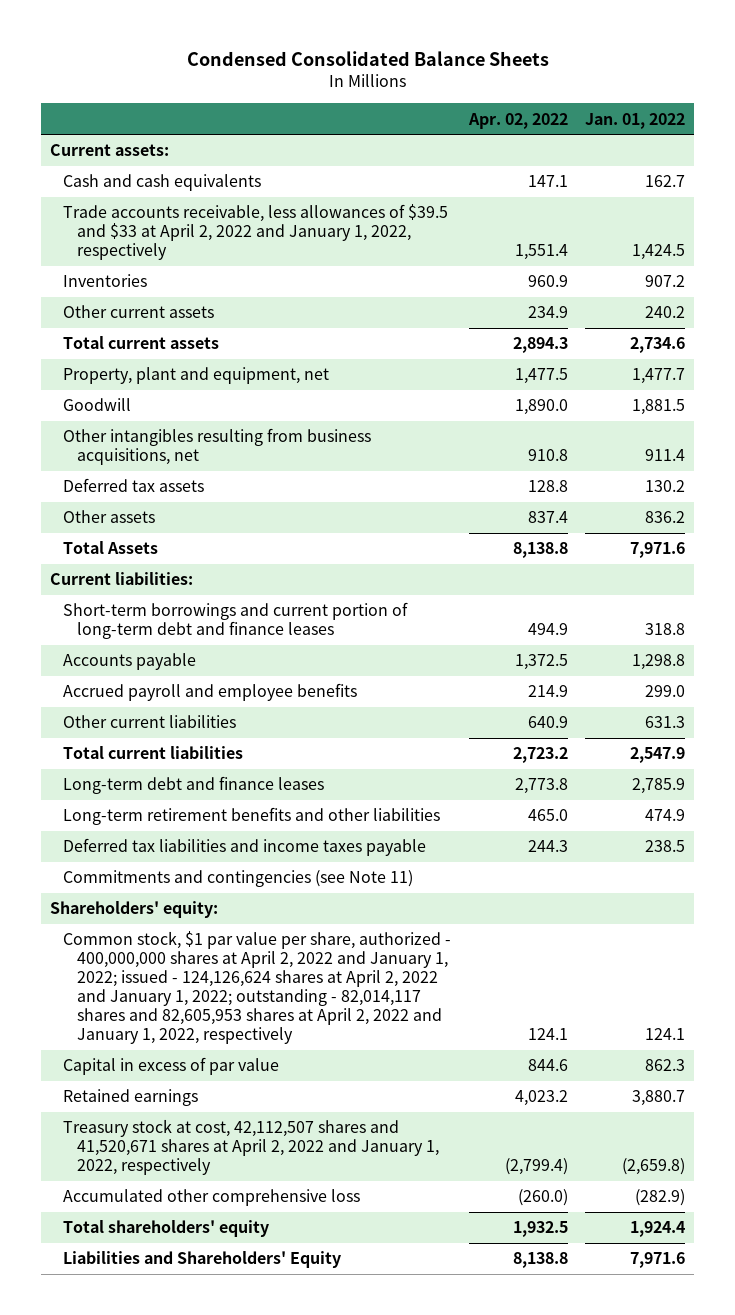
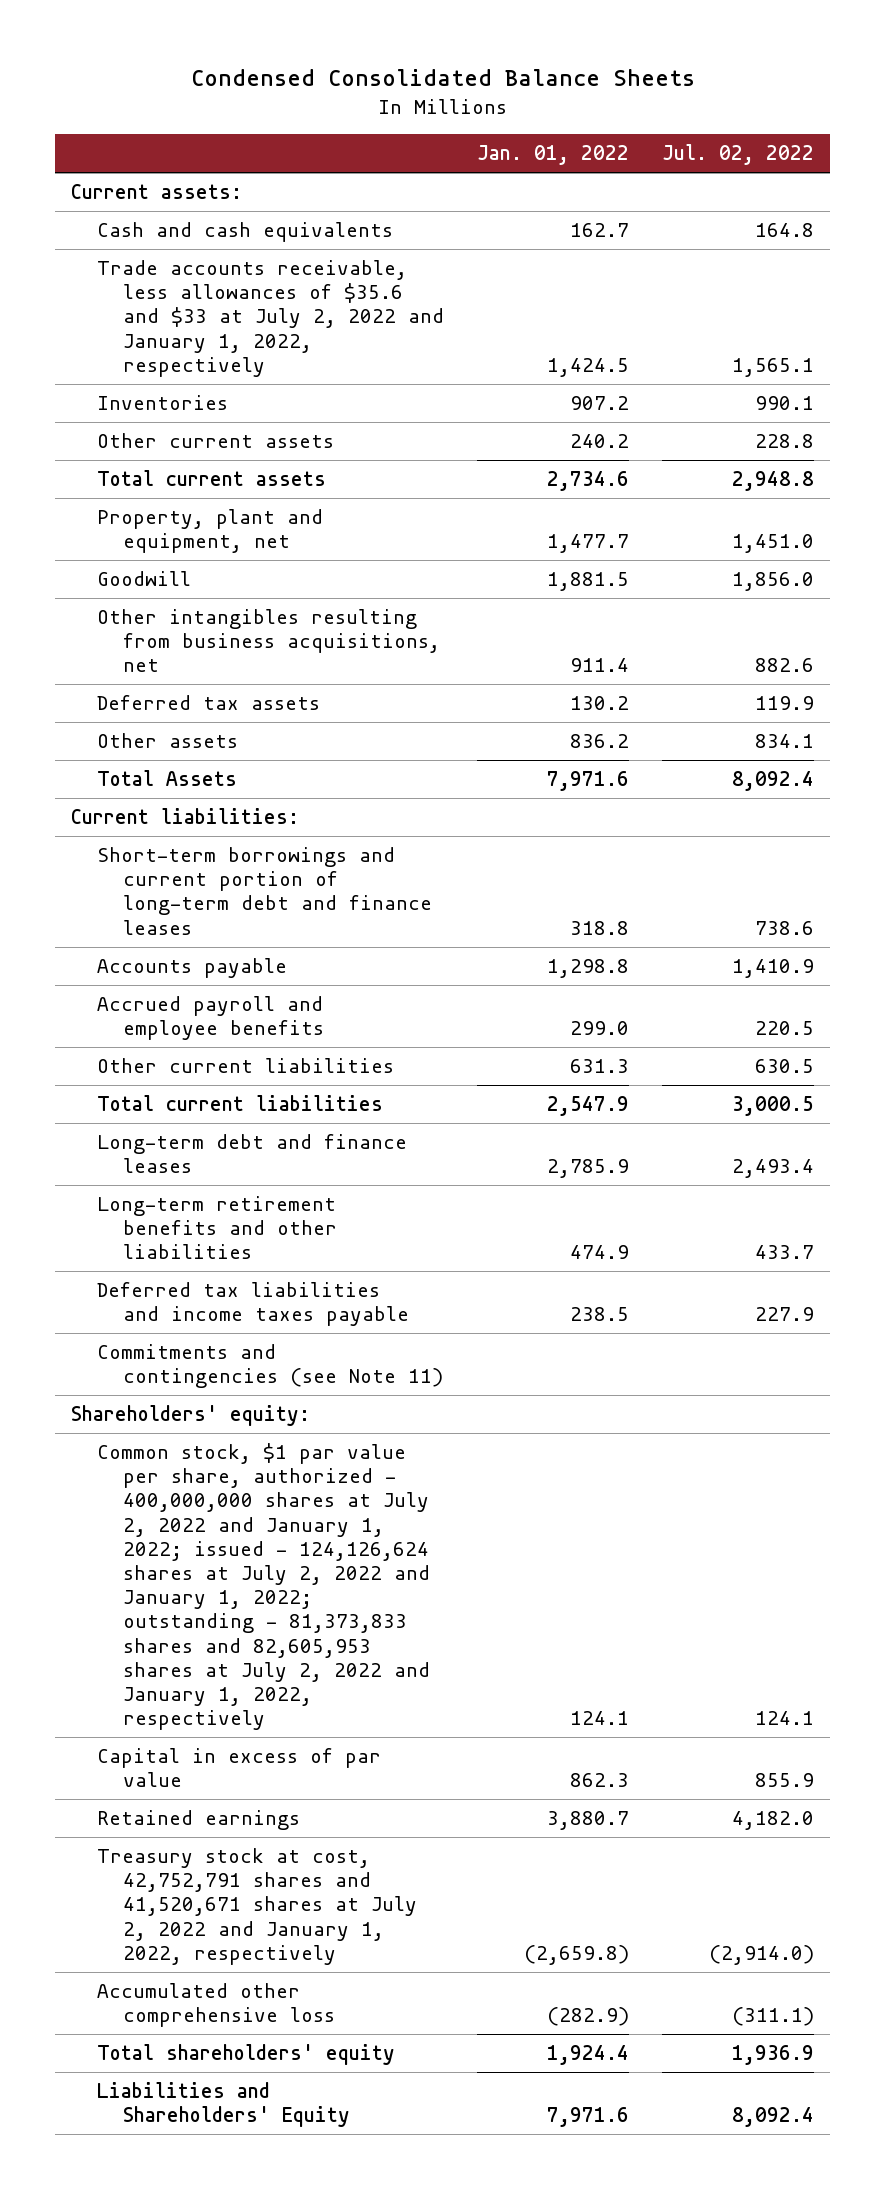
[467,112,568,129] Apr. 02, 2022 -> none
none -> [661,144,814,166] Jul. 02, 2022
[63,204,449,261] Trade accounts receivable, less allowances of $39.5 and $33 at April 2, 2022 and January 1, 2022, respectively -> [97,259,445,377] Trade accounts receivable, less allowances of $35.6 and $33 at July 2, 2022 and January 1, 2022, respectively
[63,931,452,1045] Common stock, $1 par value per share, authorized - 400,000,000 shares at April 2, 2022 and January 1, 2022; issued - 124,126,624 shares at April 2, 2022 and January 1, 2022; outstanding - 82,014,117 shares and 82,605,953 shares at April 2, 2022 and January 1, 2022, respectively -> [97,1442,431,1731] Common stock, $1 par value per share, authorized - 400,000,000 shares at July 2, 2022 and January 1, 2022; issued - 124,126,624 shares at July 2, 2022 and January 1, 2022; outstanding - 81,373,833 shares and 82,605,953 shares at July 2, 2022 and January 1, 2022, respectively
[63,1119,439,1176] Treasury stock at cost, 42,112,507 shares and 41,520,671 shares at April 2, 2022 and January 1, 2022, respectively -> [97,1847,418,1965] Treasury stock at cost, 42,752,791 shares and 41,520,671 shares at July 2, 2022 and January 1, 2022, respectively

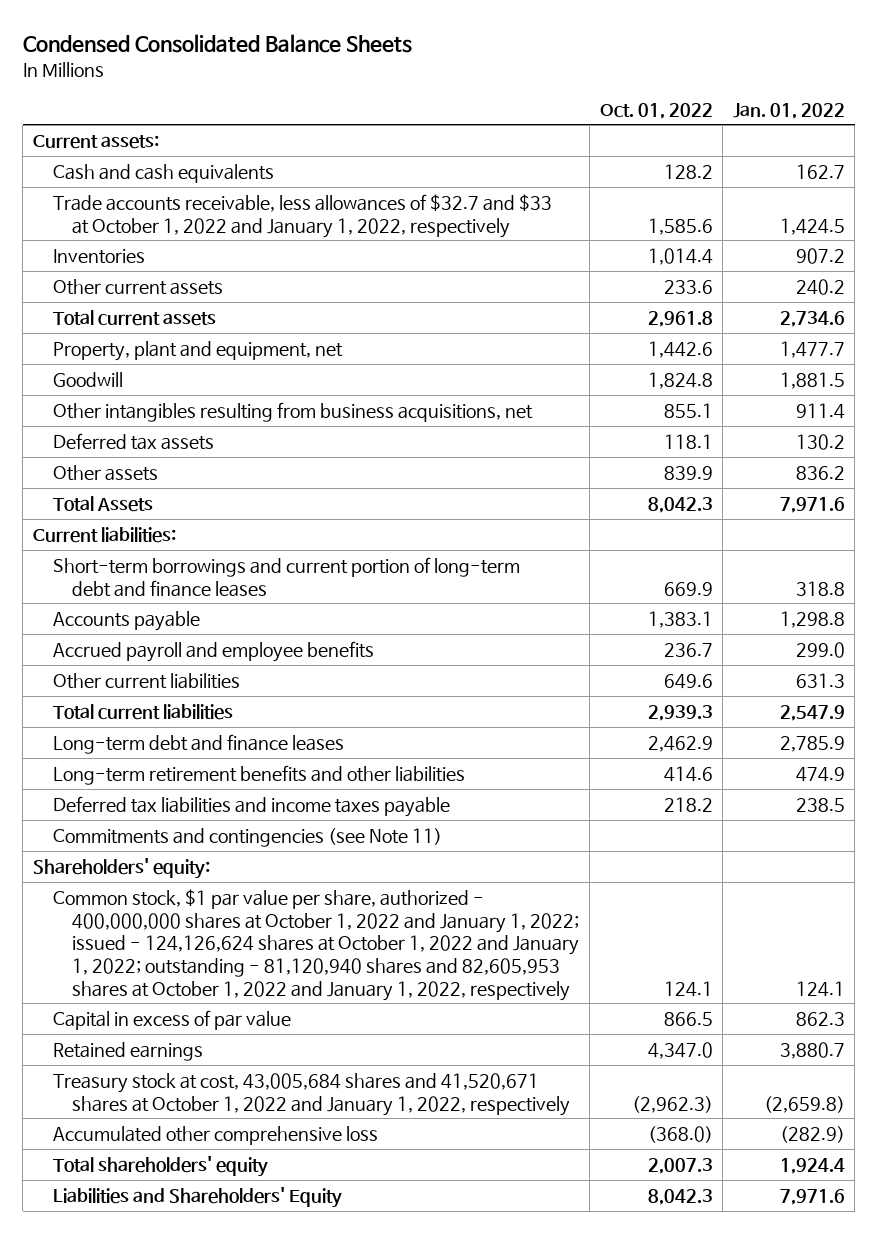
[661,144,814,166] Jul. 02, 2022 -> none
none -> [599,102,713,119] Oct. 01, 2022
[97,259,445,377] Trade accounts receivable, less allowances of $35.6 and $33 at July 2, 2022 and January 1, 2022, respectively -> [52,193,552,238] Trade accounts receivable, less allowances of $32.7 and $33 at October 1, 2022 and January 1, 2022, respectively
[97,1442,431,1731] Common stock, $1 par value per share, authorized - 400,000,000 shares at July 2, 2022 and January 1, 2022; issued - 124,126,624 shares at July 2, 2022 and January 1, 2022; outstanding - 81,373,833 shares and 82,605,953 shares at July 2, 2022 and January 1, 2022, respectively -> [52,888,580,1001] Common stock, $1 par value per share, authorized - 400,000,000 shares at October 1, 2022 and January 1, 2022; issued - 124,126,624 shares at October 1, 2022 and January 1, 2022; outstanding - 81,120,940 shares and 82,605,953 shares at October 1, 2022 and January 1, 2022, respectively
[97,1847,418,1965] Treasury stock at cost, 42,752,791 shares and 41,520,671 shares at July 2, 2022 and January 1, 2022, respectively -> [52,1072,571,1116] Treasury stock at cost, 43,005,684 shares and 41,520,671 shares at October 1, 2022 and January 1, 2022, respectively

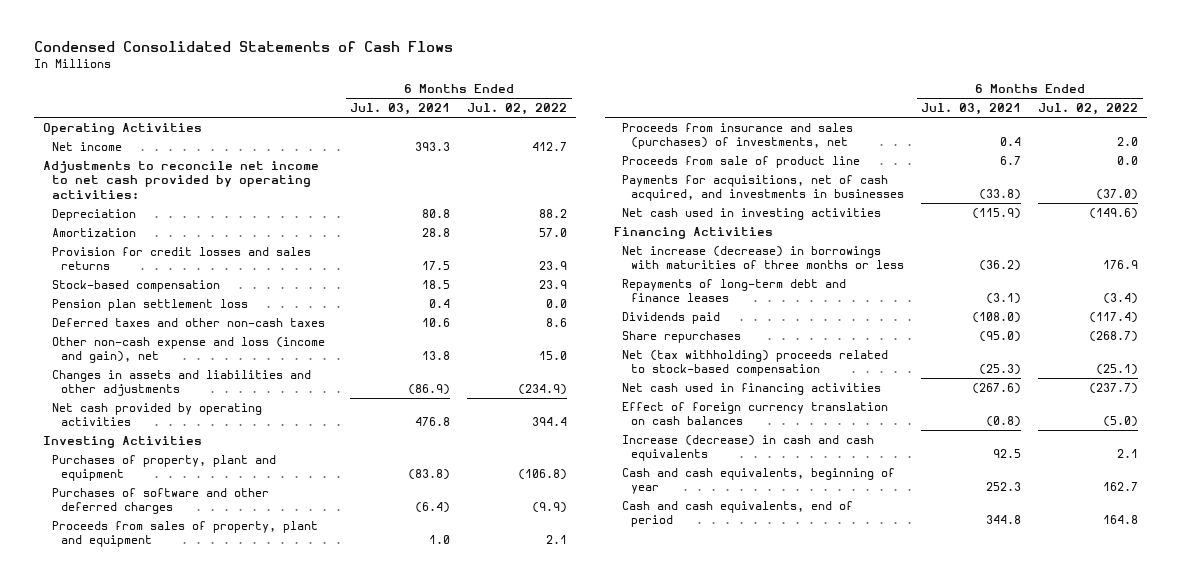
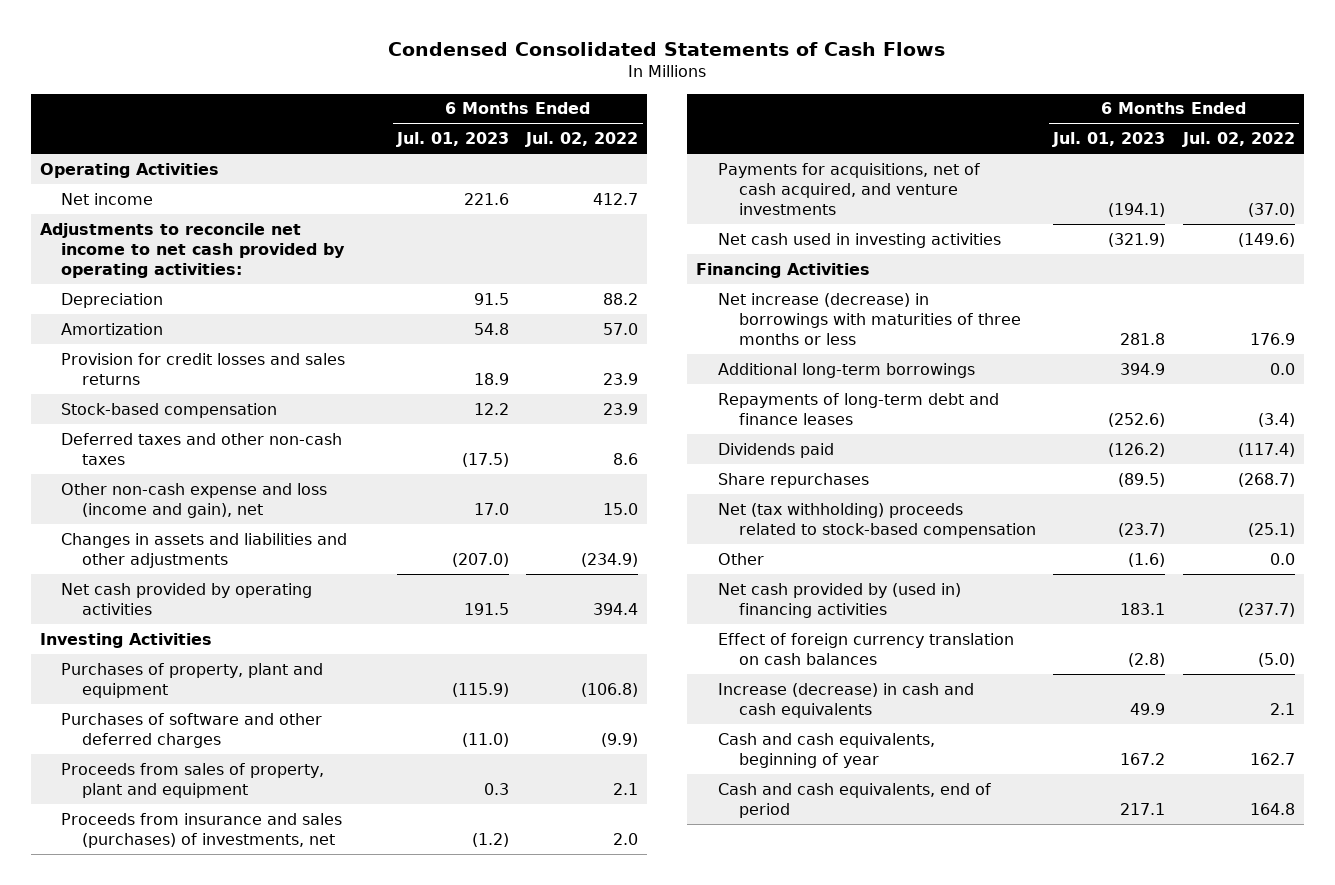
[350,103,451,116] Jul. 03, 2021 -> none
none -> [395,132,509,148] Jul. 01, 2023
[51,298,248,311] Pension plan settlement loss -> none
[622,155,861,168] Proceeds from sale of product line -> none
[622,174,905,202] Payments for acquisitions, net of cash acquired, and investments in businesses -> [717,162,980,216] Payments for acquisitions, net of cash acquired, and venture investments
none -> [717,362,975,378] Additional long-term borrowings
none -> [717,552,764,565] Other
[622,382,882,395] Net cash used in financing activities -> [717,582,961,619] Net cash provided by (used in) financing activities

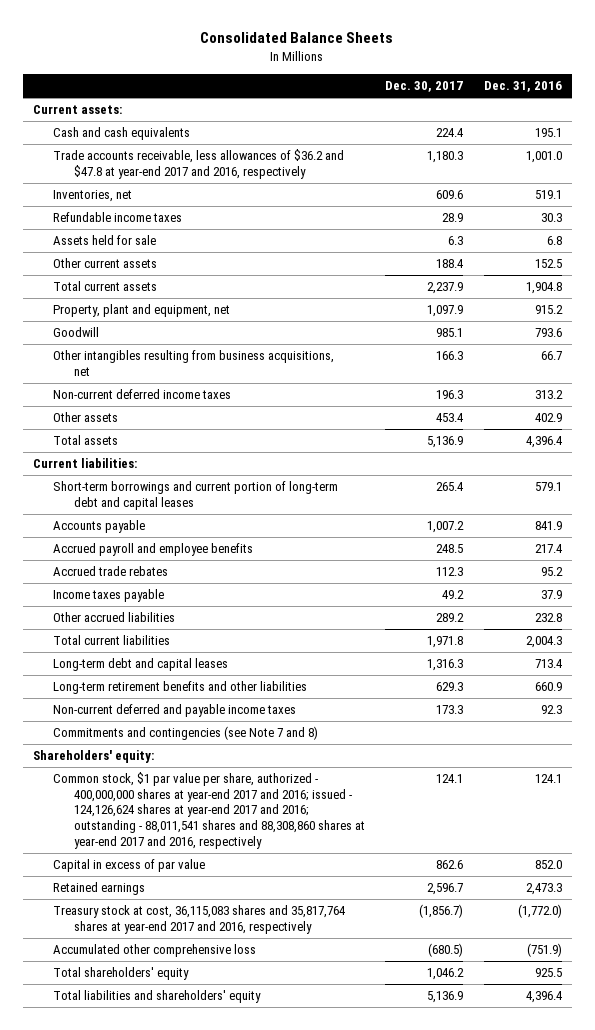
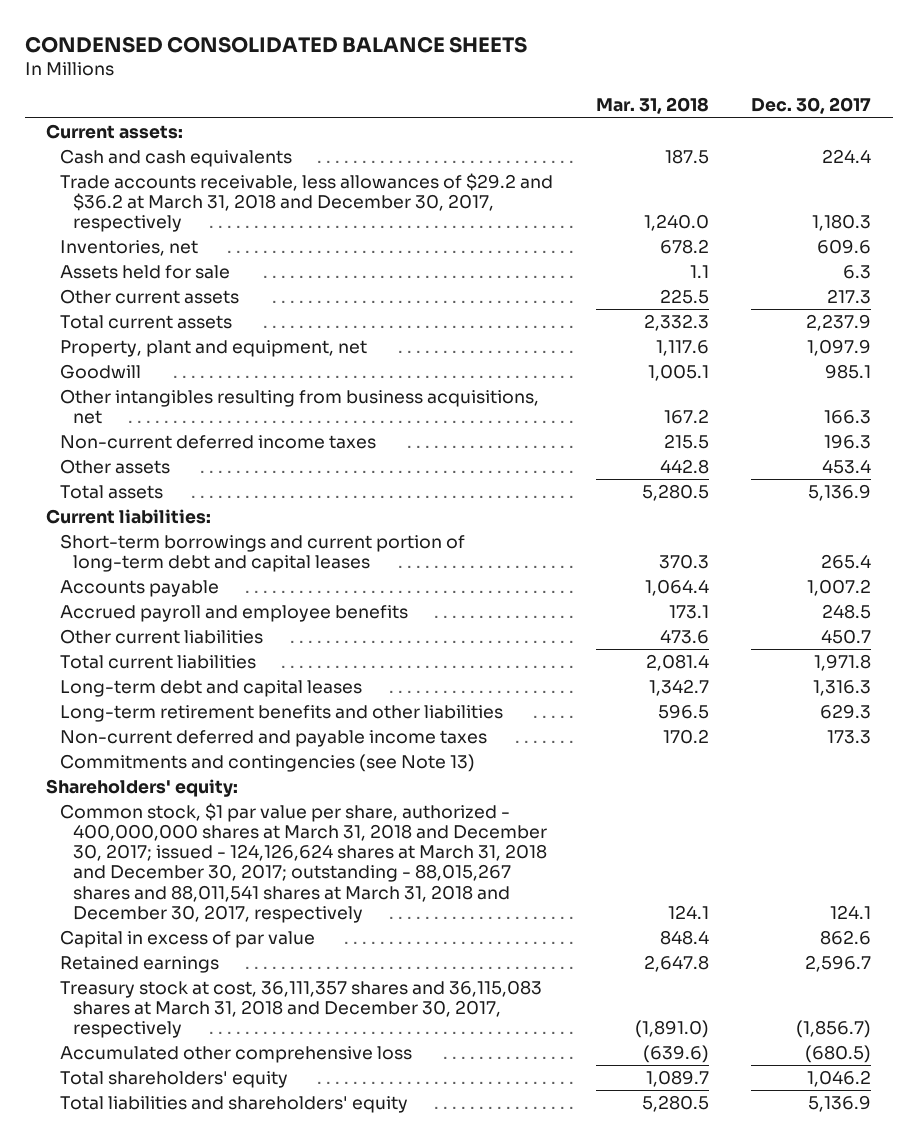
[200,32,394,44] Consolidated Balance Sheets -> [24,35,527,53] CONDENSED CONSOLIDATED BALANCE SHEETS
[483,81,562,93] Dec. 31, 2016 -> none
none -> [595,97,709,115] Mar. 31, 2018
[53,149,345,179] Trade accounts receivable, less allowances of $36.2 and $47.8 at year-end 2017 and 2016, respectively -> [59,172,553,233] Trade accounts receivable, less allowances of $29.2 and $36.2 at March 31, 2018 and December 30, 2017, respectively
[53,212,183,223] Refundable income taxes -> none
[436,259,465,269] 188.4 -> [827,288,872,304] 217.3
[53,566,169,577] Accrued trade rebates -> none
[53,589,165,603] Income taxes payable -> none
[53,612,176,623] Other accrued liabilities -> [59,628,263,644] Other current liabilities
[436,613,465,623] 289.2 -> [821,628,872,644] 450.7
[53,726,319,741] Commitments and contingencies (see Note 7 and 8) -> [59,753,475,772] Commitments and contingencies (see Note 13)
[53,772,365,849] Common stock, $1 par value per share, authorized - 400,000,000 shares at year-end 2017 and 2016; issued - 124,126,624 shares at year-end 2017 and 2016; outstanding - 88,011,541 shares and 88,308,860 shares at year-end 2017 and 2016, respectively -> [59,802,547,923] Common stock, $1 par value per share, authorized - 400,000,000 shares at March 31, 2018 and December 30, 2017; issued - 124,126,624 shares at March 31, 2018 and December 30, 2017; outstanding - 88,015,267 shares and 88,011,541 shares at March 31, 2018 and December 30, 2017, respectively
[53,905,347,934] Treasury stock at cost, 36,115,083 shares and 35,817,764 shares at year-end 2017 and 2016, respectively -> [59,979,542,1039] Treasury stock at cost, 36,111,357 shares and 36,115,083 shares at March 31, 2018 and December 30, 2017, respectively

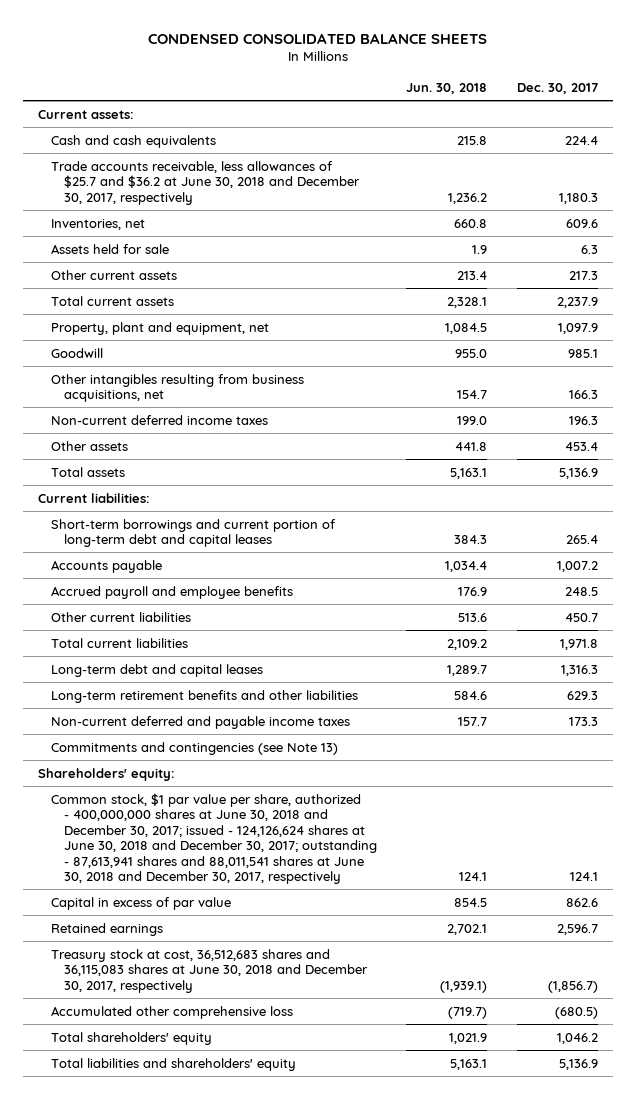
[595,97,709,115] Mar. 31, 2018 -> none
none -> [406,83,488,95] Jun. 30, 2018
[59,172,553,233] Trade accounts receivable, less allowances of $29.2 and $36.2 at March 31, 2018 and December 30, 2017, respectively -> [50,160,360,205] Trade accounts receivable, less allowances of $25.7 and $36.2 at June 30, 2018 and December 30, 2017, respectively
[59,802,547,923] Common stock, $1 par value per share, authorized - 400,000,000 shares at March 31, 2018 and December 30, 2017; issued - 124,126,624 shares at March 31, 2018 and December 30, 2017; outstanding - 88,015,267 shares and 88,011,541 shares at March 31, 2018 and December 30, 2017, respectively -> [50,792,377,885] Common stock, $1 par value per share, authorized - 400,000,000 shares at June 30, 2018 and December 30, 2017; issued - 124,126,624 shares at June 30, 2018 and December 30, 2017; outstanding - 87,613,941 shares and 88,011,541 shares at June 30, 2018 and December 30, 2017, respectively
[59,979,542,1039] Treasury stock at cost, 36,111,357 shares and 36,115,083 shares at March 31, 2018 and December 30, 2017, respectively -> [50,948,368,993] Treasury stock at cost, 36,512,683 shares and 36,115,083 shares at June 30, 2018 and December 30, 2017, respectively

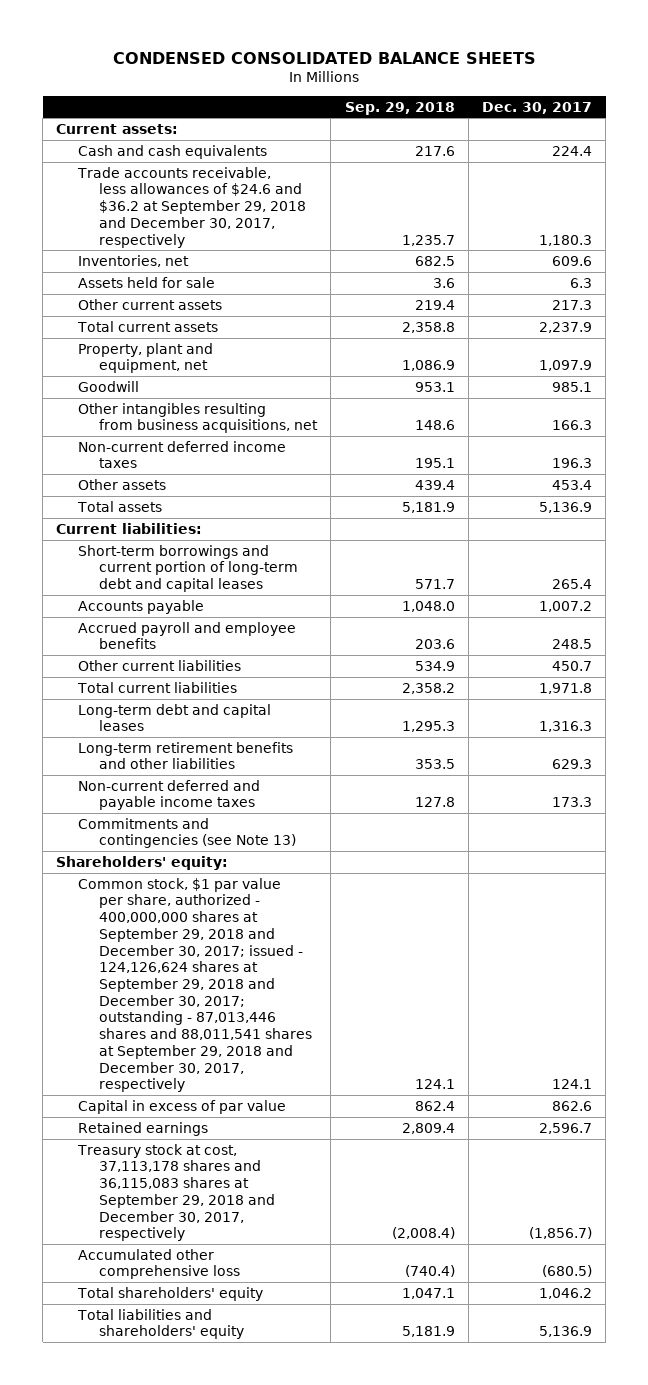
[406,83,488,95] Jun. 30, 2018 -> none
none -> [344,101,455,115] Sep. 29, 2018
[50,160,360,205] Trade accounts receivable, less allowances of $25.7 and $36.2 at June 30, 2018 and December 30, 2017, respectively -> [76,166,307,248] Trade accounts receivable, less allowances of $24.6 and $36.2 at September 29, 2018 and December 30, 2017, respectively
[50,792,377,885] Common stock, $1 par value per share, authorized - 400,000,000 shares at June 30, 2018 and December 30, 2017; issued - 124,126,624 shares at June 30, 2018 and December 30, 2017; outstanding - 87,613,941 shares and 88,011,541 shares at June 30, 2018 and December 30, 2017, respectively -> [77,877,313,1093] Common stock, $1 par value per share, authorized - 400,000,000 shares at September 29, 2018 and December 30, 2017; issued - 124,126,624 shares at September 29, 2018 and December 30, 2017; outstanding - 87,013,446 shares and 88,011,541 shares at September 29, 2018 and December 30, 2017, respectively
[50,948,368,993] Treasury stock at cost, 36,512,683 shares and 36,115,083 shares at June 30, 2018 and December 30, 2017, respectively -> [76,1143,276,1242] Treasury stock at cost, 37,113,178 shares and 36,115,083 shares at September 29, 2018 and December 30, 2017, respectively

